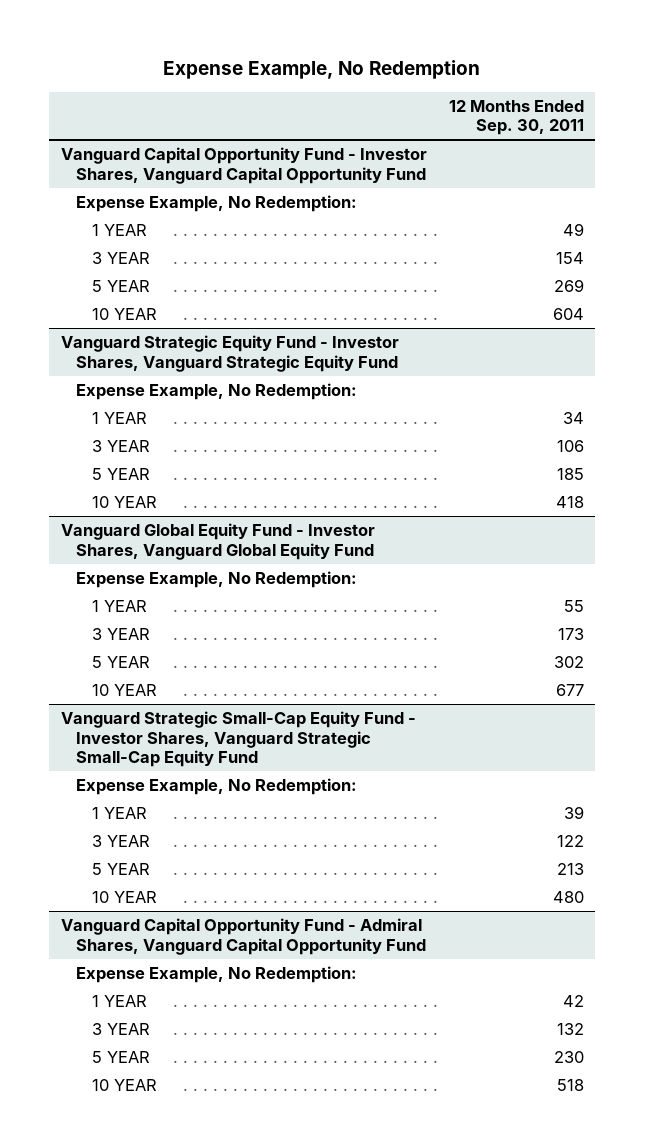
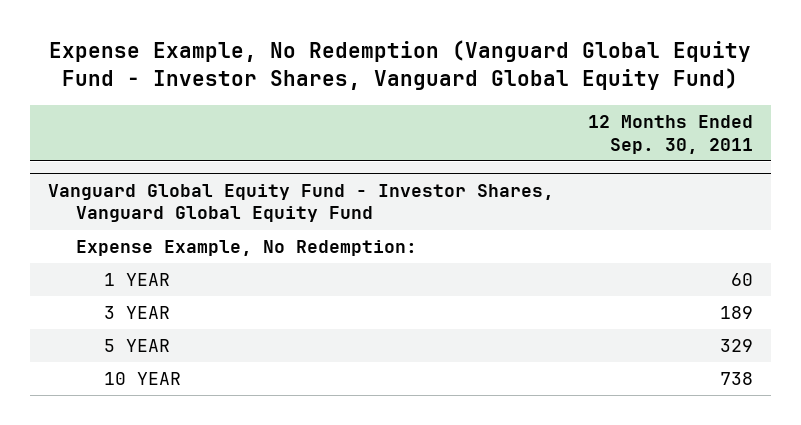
[163,60,481,80] Expense Example, No Redemption -> [49,40,752,91] Expense Example, No Redemption (Vanguard Global Equity Fund - Investor Shares, Vanguard Global Equity Fund)
[60,147,427,184] Vanguard Capital Opportunity Fund - Investor Shares, Vanguard Capital Opportunity Fund -> none
[76,195,358,213] Expense Example, No Redemption: -> none
[91,224,147,237] 1 YEAR -> none
[91,252,150,265] 3 YEAR -> none
[91,280,150,293] 5 YEAR -> none
[91,308,157,321] 10 YEAR -> none
[60,335,399,372] Vanguard Strategic Equity Fund - Investor Shares, Vanguard Strategic Equity Fund -> none
[76,383,358,401] Expense Example, No Redemption: -> none
[91,412,147,425] 1 YEAR -> none
[91,440,150,453] 3 YEAR -> none
[91,468,150,481] 5 YEAR -> none
[91,496,157,509] 10 YEAR -> none
[60,711,416,767] Vanguard Strategic Small-Cap Equity Fund - Investor Shares, Vanguard Strategic Small-Cap Equity Fund -> none
[76,778,358,796] Expense Example, No Redemption: -> none
[91,807,147,820] 1 YEAR -> none
[91,835,150,848] 3 YEAR -> none
[91,863,150,876] 5 YEAR -> none
[91,891,157,904] 10 YEAR -> none
[60,918,427,955] Vanguard Capital Opportunity Fund - Admiral Shares, Vanguard Capital Opportunity Fund -> none
[76,966,358,984] Expense Example, No Redemption: -> none
[91,995,147,1008] 1 YEAR -> none
[91,1023,150,1036] 3 YEAR -> none
[91,1051,150,1064] 5 YEAR -> none
[91,1079,157,1092] 10 YEAR -> none
[564,600,585,613] 55 -> [731,273,754,287] 60
[558,628,585,641] 173 -> [720,306,754,320] 189
[554,656,585,669] 302 -> [720,339,754,353] 329
[556,684,585,697] 677 -> [720,372,754,386] 738

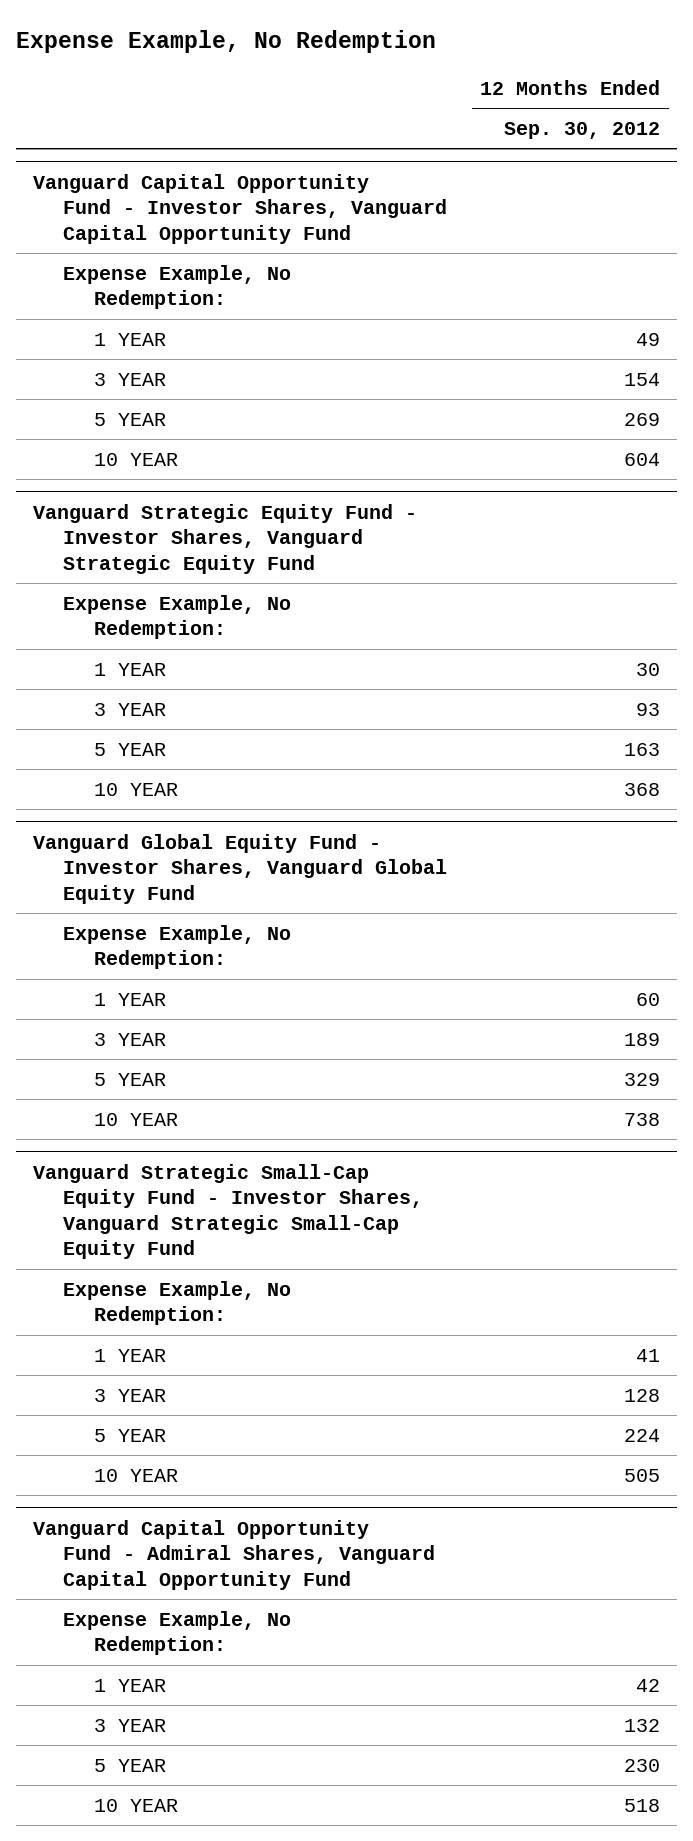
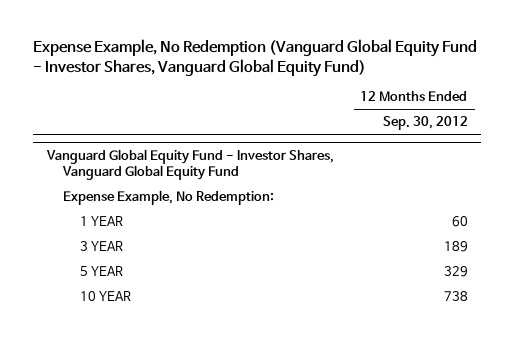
[16,29,437,53] Expense Example, No Redemption -> [33,39,478,77] Expense Example, No Redemption (Vanguard Global Equity Fund - Investor Shares, Vanguard Global Equity Fund)
[32,173,448,244] Vanguard Capital Opportunity Fund - Investor Shares, Vanguard Capital Opportunity Fund -> none
[63,264,292,310] Expense Example, No Redemption: -> none
[93,332,166,346] 1 YEAR -> none
[93,372,166,386] 3 YEAR -> none
[93,412,166,426] 5 YEAR -> none
[93,452,178,466] 10 YEAR -> none
[32,503,417,574] Vanguard Strategic Equity Fund - Investor Shares, Vanguard Strategic Equity Fund -> none
[63,594,292,640] Expense Example, No Redemption: -> none
[93,662,166,676] 1 YEAR -> none
[93,702,166,716] 3 YEAR -> none
[93,742,166,756] 5 YEAR -> none
[93,782,178,796] 10 YEAR -> none
[32,1163,424,1260] Vanguard Strategic Small-Cap Equity Fund - Investor Shares, Vanguard Strategic Small-Cap Equity Fund -> none
[63,1280,292,1326] Expense Example, No Redemption: -> none
[93,1348,166,1362] 1 YEAR -> none
[93,1388,166,1402] 3 YEAR -> none
[93,1428,166,1442] 5 YEAR -> none
[93,1468,178,1482] 10 YEAR -> none
[32,1519,436,1590] Vanguard Capital Opportunity Fund - Admiral Shares, Vanguard Capital Opportunity Fund -> none
[63,1610,292,1656] Expense Example, No Redemption: -> none
[93,1678,166,1692] 1 YEAR -> none
[93,1718,166,1732] 3 YEAR -> none
[93,1758,166,1772] 5 YEAR -> none
[93,1798,178,1812] 10 YEAR -> none

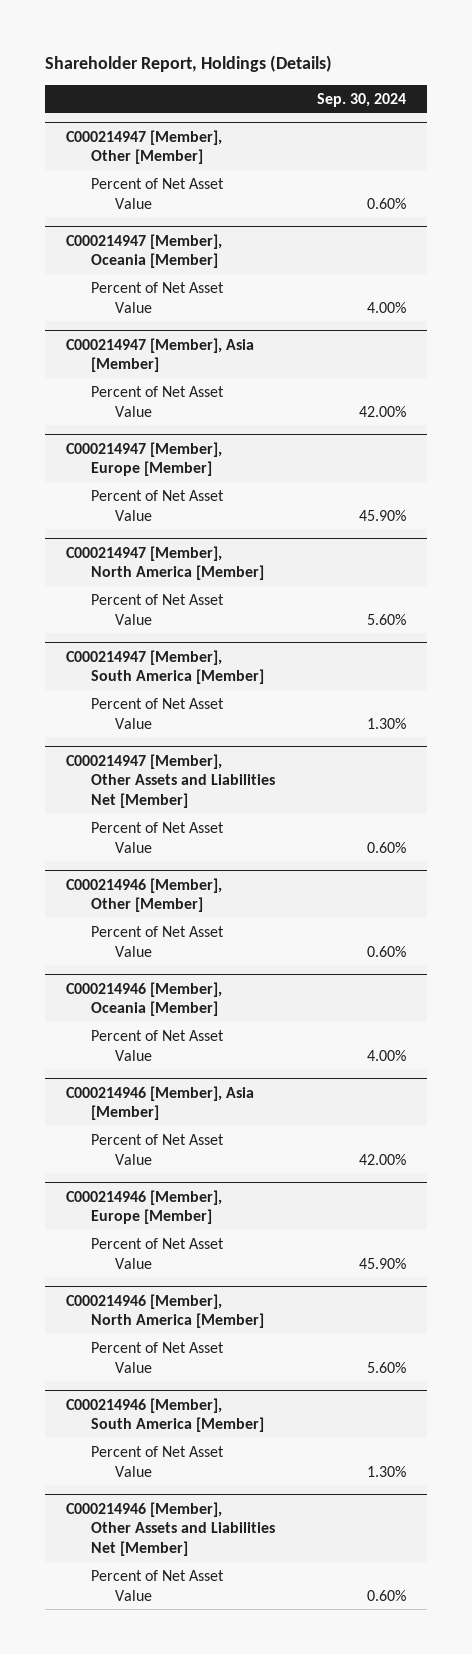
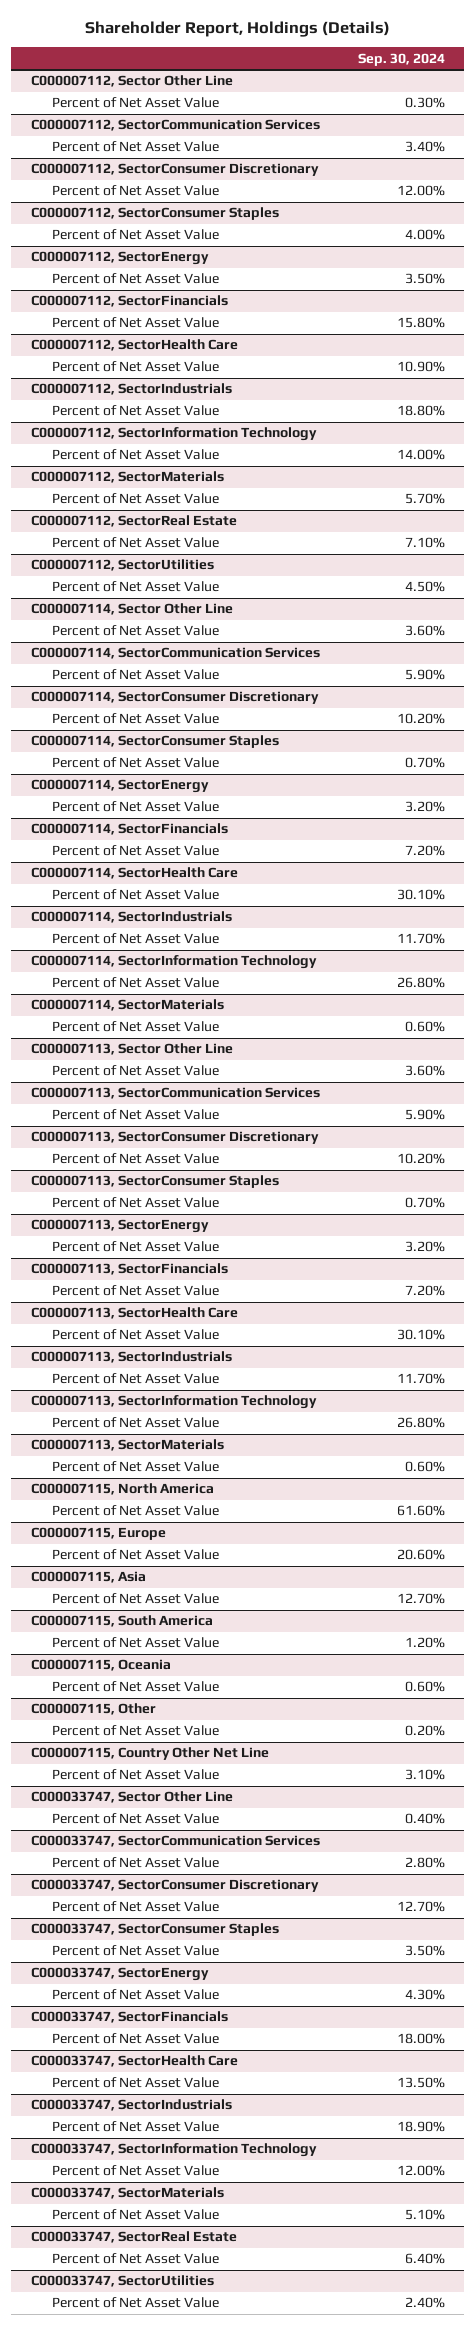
[66,129,223,165] C000214947 [Member], Other [Member] -> none
[66,233,223,269] C000214947 [Member], Oceania [Member] -> none
none -> [30,75,233,88] C000007112, Sector Other Line
[366,197,406,209] 0.60% -> [405,97,446,109] 0.30%
none -> [30,119,320,132] C000007112, SectorCommunication Services
none -> [51,141,219,153] Percent of Net Asset Value
none -> [30,163,319,177] C000007112, SectorConsumer Discretionary
none -> [51,185,219,197] Percent of Net Asset Value
none -> [30,207,279,221] C000007112, SectorConsumer Staples
[66,337,255,373] C000214947 [Member], Asia [Member] -> none
[66,441,223,477] C000214947 [Member], Europe [Member] -> none
[66,545,264,581] C000214947 [Member], North America [Member] -> none
[66,649,264,685] C000214947 [Member], South America [Member] -> none
[66,753,275,809] C000214947 [Member], Other Assets and Liabilities Net [Member] -> none
none -> [30,251,209,266] C000007112, SectorEnergy
[358,405,406,417] 42.00% -> [405,273,446,285] 3.50%
none -> [30,295,228,308] C000007112, SectorFinancials
[358,509,406,521] 45.90% -> [397,317,446,329] 15.80%
none -> [30,339,238,352] C000007112, SectorHealth Care
[366,613,406,625] 5.60% -> [397,361,446,373] 10.90%
none -> [30,383,232,396] C000007112, SectorIndustrials
[366,717,406,729] 1.30% -> [397,405,446,417] 18.80%
none -> [30,427,317,442] C000007112, SectorInformation Technology
none -> [51,449,219,461] Percent of Net Asset Value
none -> [30,471,224,484] C000007112, SectorMaterials
none -> [51,493,219,505] Percent of Net Asset Value
none -> [30,515,237,528] C000007112, SectorReal Estate
none -> [51,537,219,549] Percent of Net Asset Value
none -> [30,559,214,572] C000007112, SectorUtilities
none -> [51,581,219,593] Percent of Net Asset Value
none -> [30,603,233,616] C000007114, Sector Other Line
none -> [51,625,219,637] Percent of Net Asset Value
none -> [30,647,320,660] C000007114, SectorCommunication Services
none -> [51,669,219,681] Percent of Net Asset Value
none -> [30,691,319,705] C000007114, SectorConsumer Discretionary
none -> [51,713,219,725] Percent of Net Asset Value
none -> [30,735,279,749] C000007114, SectorConsumer Staples
none -> [51,757,219,769] Percent of Net Asset Value
none -> [30,779,209,794] C000007114, SectorEnergy
none -> [51,801,219,813] Percent of Net Asset Value
none -> [30,823,228,836] C000007114, SectorFinancials
none -> [51,845,219,857] Percent of Net Asset Value
none -> [30,867,238,880] C000007114, SectorHealth Care
none -> [51,889,219,901] Percent of Net Asset Value
none -> [30,911,232,924] C000007114, SectorIndustrials
none -> [51,933,219,945] Percent of Net Asset Value
none -> [30,955,317,970] C000007114, SectorInformation Technology
none -> [51,977,219,989] Percent of Net Asset Value
none -> [30,999,224,1012] C000007114, SectorMaterials
[66,877,223,913] C000214946 [Member], Other [Member] -> none
none -> [30,1043,233,1056] C000007113, Sector Other Line
none -> [51,1065,219,1077] Percent of Net Asset Value
none -> [30,1087,320,1100] C000007113, SectorCommunication Services
none -> [51,1109,219,1121] Percent of Net Asset Value
none -> [30,1131,319,1145] C000007113, SectorConsumer Discretionary
none -> [51,1153,219,1165] Percent of Net Asset Value
none -> [30,1175,279,1189] C000007113, SectorConsumer Staples
none -> [51,1197,219,1209] Percent of Net Asset Value
none -> [30,1219,209,1234] C000007113, SectorEnergy
none -> [51,1241,219,1253] Percent of Net Asset Value
none -> [30,1263,228,1276] C000007113, SectorFinancials
none -> [51,1285,219,1297] Percent of Net Asset Value
none -> [30,1307,238,1320] C000007113, SectorHealth Care
none -> [51,1329,219,1341] Percent of Net Asset Value
none -> [30,1351,232,1364] C000007113, SectorIndustrials
none -> [51,1373,219,1385] Percent of Net Asset Value
none -> [30,1395,317,1410] C000007113, SectorInformation Technology
none -> [51,1417,219,1429] Percent of Net Asset Value
none -> [30,1439,224,1452] C000007113, SectorMaterials
[66,981,223,1017] C000214946 [Member], Oceania [Member] -> none
[66,1085,255,1121] C000214946 [Member], Asia [Member] -> none
[66,1189,223,1225] C000214946 [Member], Europe [Member] -> none
[66,1293,264,1329] C000214946 [Member], North America [Member] -> none
[66,1397,264,1433] C000214946 [Member], South America [Member] -> none
[90,1445,224,1477] Percent of Net Asset Value -> none
[66,1501,275,1557] C000214946 [Member], Other Assets and Liabilities Net [Member] -> none
none -> [30,1483,214,1496] C000007115, North America
[366,1049,406,1061] 4.00% -> [397,1505,446,1517] 61.60%
none -> [30,1527,166,1541] C000007115, Europe
[358,1153,406,1165] 42.00% -> [397,1549,446,1561] 20.60%
none -> [30,1571,146,1584] C000007115, Asia
[358,1257,406,1269] 45.90% -> [397,1593,446,1605] 12.70%
none -> [30,1615,213,1628] C000007115, South America
[366,1361,406,1373] 5.60% -> [405,1637,446,1649] 1.20%
none -> [30,1659,171,1672] C000007115, Oceania
none -> [30,1703,156,1716] C000007115, Other
none -> [51,1725,219,1737] Percent of Net Asset Value
none -> [30,1747,269,1761] C000007115, Country Other Net Line
none -> [51,1769,219,1781] Percent of Net Asset Value
none -> [30,1791,233,1804] C000033747, Sector Other Line
none -> [51,1813,219,1825] Percent of Net Asset Value
none -> [30,1835,320,1848] C000033747, SectorCommunication Services
none -> [51,1857,219,1869] Percent of Net Asset Value
none -> [30,1879,319,1893] C000033747, SectorConsumer Discretionary
none -> [51,1901,219,1913] Percent of Net Asset Value
none -> [30,1923,279,1937] C000033747, SectorConsumer Staples
none -> [51,1945,219,1957] Percent of Net Asset Value
none -> [30,1967,209,1982] C000033747, SectorEnergy
none -> [51,1989,219,2001] Percent of Net Asset Value
none -> [30,2011,228,2024] C000033747, SectorFinancials
none -> [51,2033,219,2045] Percent of Net Asset Value
none -> [30,2055,238,2068] C000033747, SectorHealth Care
none -> [51,2077,219,2089] Percent of Net Asset Value
none -> [30,2099,232,2112] C000033747, SectorIndustrials
none -> [51,2121,219,2133] Percent of Net Asset Value
none -> [30,2143,317,2158] C000033747, SectorInformation Technology
none -> [51,2165,219,2177] Percent of Net Asset Value
none -> [30,2187,224,2200] C000033747, SectorMaterials
none -> [51,2209,219,2221] Percent of Net Asset Value
none -> [30,2231,237,2244] C000033747, SectorReal Estate
none -> [51,2253,219,2265] Percent of Net Asset Value
none -> [30,2275,214,2288] C000033747, SectorUtilities
none -> [51,2297,219,2309] Percent of Net Asset Value

